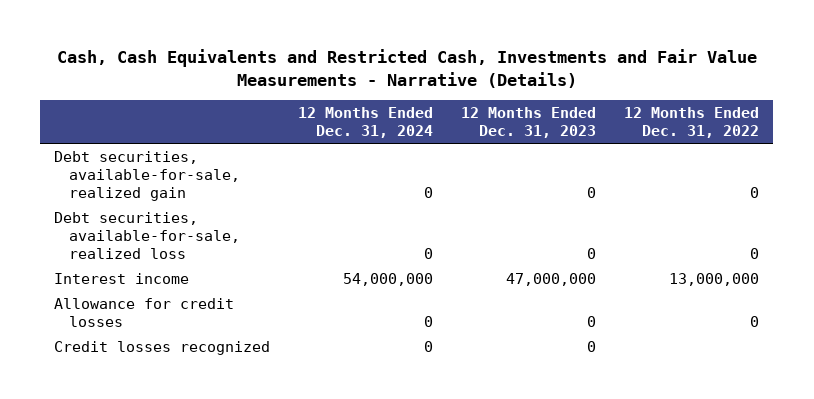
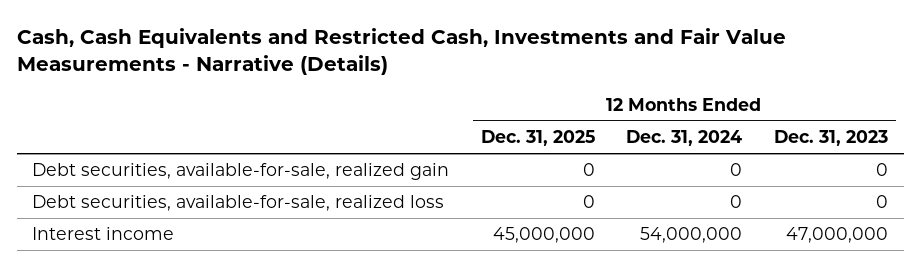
[624,107,760,139] 12 Months Ended Dec. 31, 2022 -> none
none -> [480,130,595,147] Dec. 31, 2025
[54,297,235,327] Allowance for credit losses -> none
[54,340,271,355] Credit losses recognized -> none

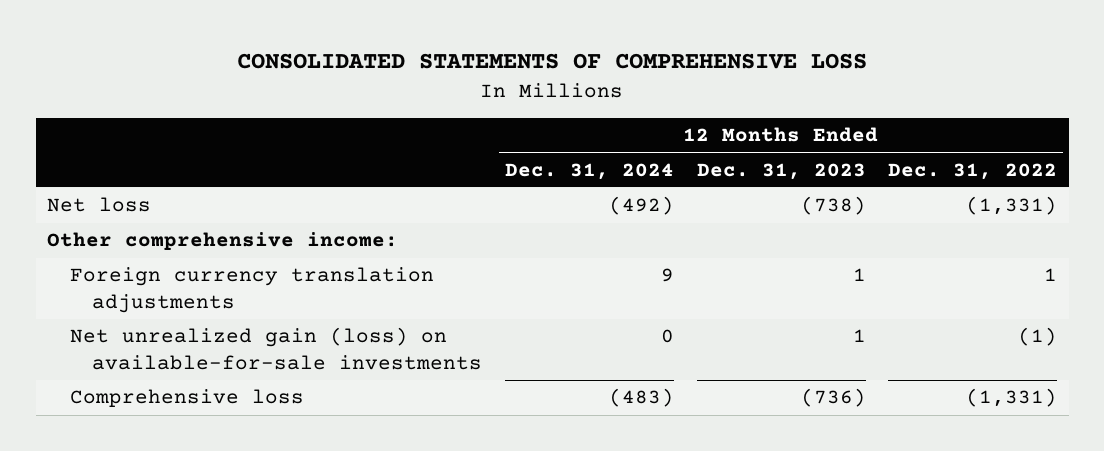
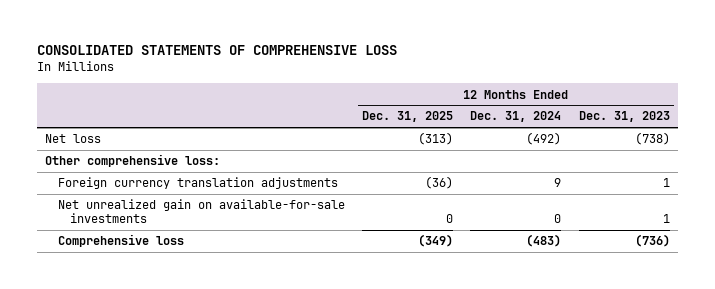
[888,162,1058,180] Dec. 31, 2022 -> none
none -> [361,111,453,123] Dec. 31, 2025
[46,232,398,251] Other comprehensive income: -> [45,154,221,168] Other comprehensive loss:
[69,327,483,370] Net unrealized gain (loss) on available-for-sale investments -> [57,199,345,224] Net unrealized gain on available-for-sale investments

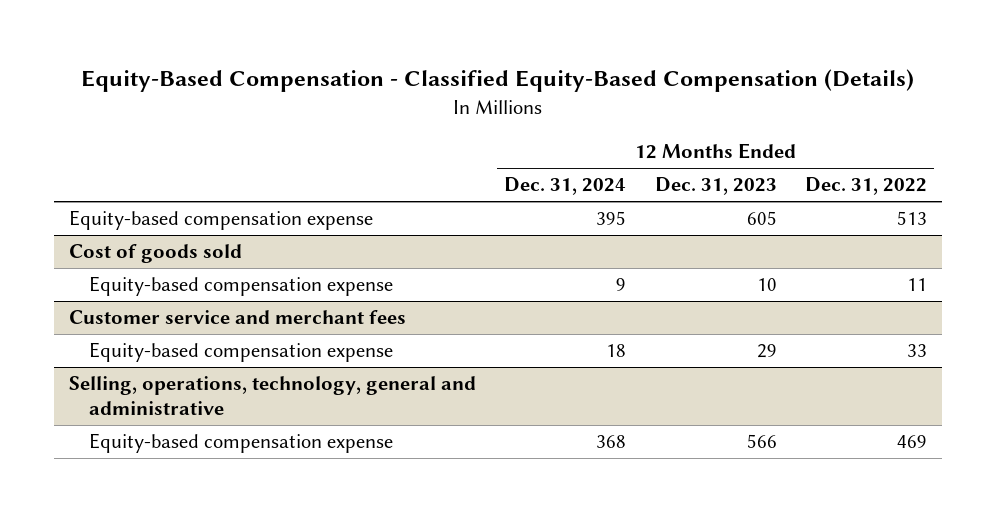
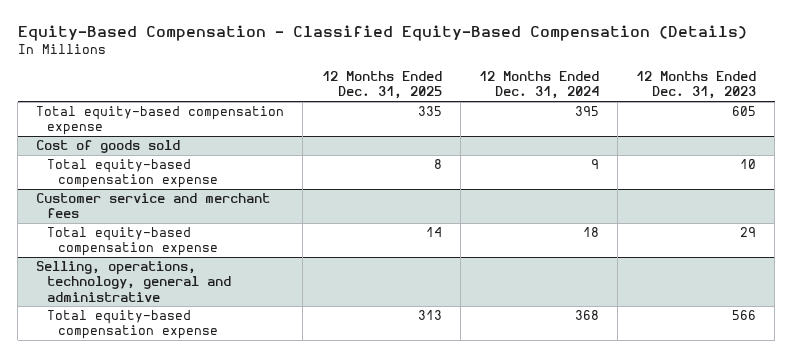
[805,177,928,196] Dec. 31, 2022 -> none
none -> [321,71,442,100] 12 Months Ended Dec. 31, 2025
[68,210,373,231] Equity-based compensation expense -> [36,106,285,136] Total equity-based compensation expense
[88,276,393,297] Equity-based compensation expense -> [47,159,219,189] Total equity-based compensation expense
[88,342,393,363] Equity-based compensation expense -> [47,227,219,257] Total equity-based compensation expense
[88,433,393,454] Equity-based compensation expense -> [47,310,219,340] Total equity-based compensation expense

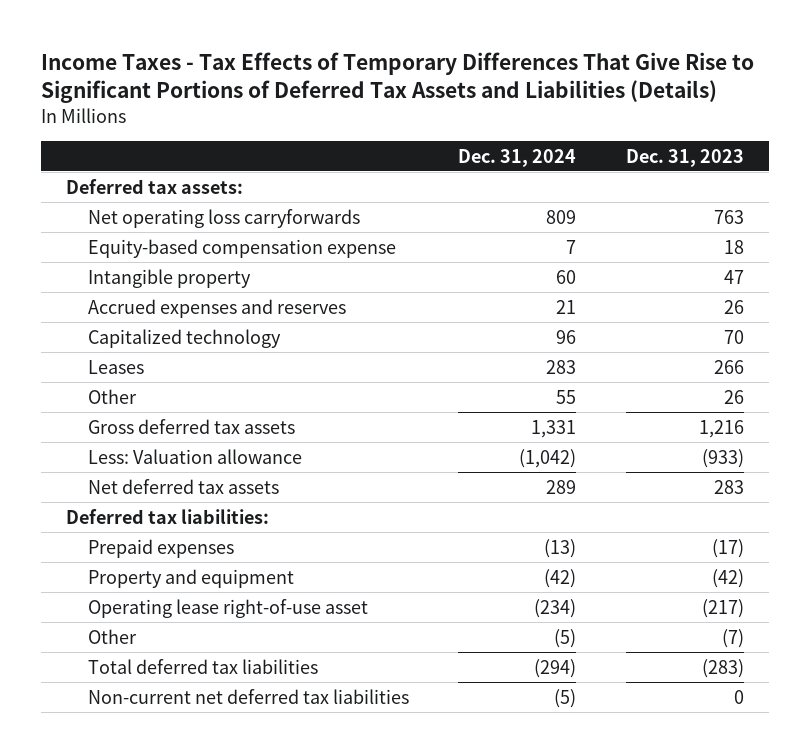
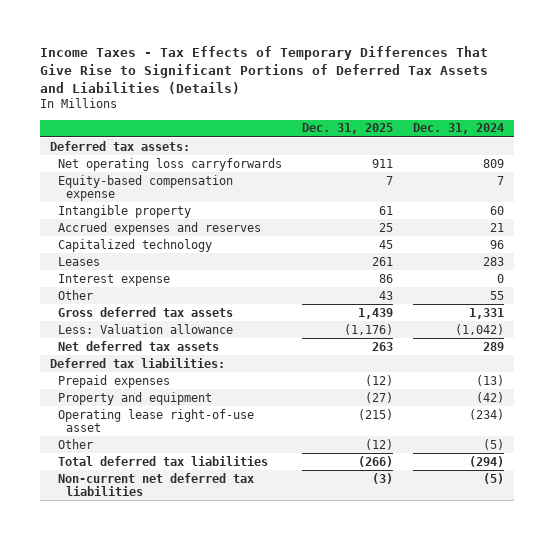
[626,148,745,167] Dec. 31, 2023 -> none
none -> [301,123,393,135] Dec. 31, 2025
none -> [57,273,170,286] Interest expense

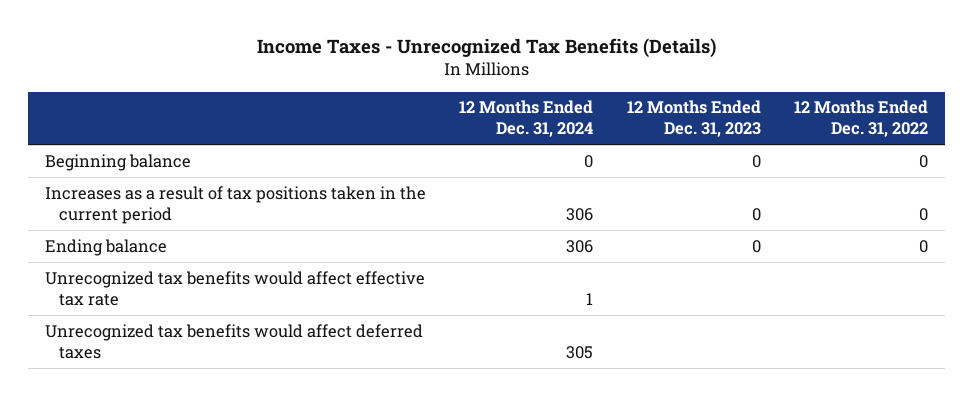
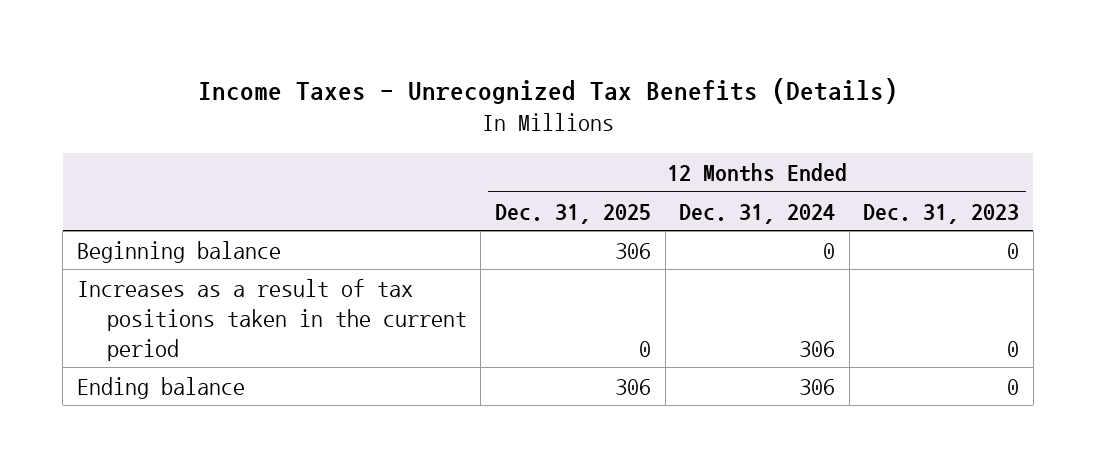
[794,100,929,138] 12 Months Ended Dec. 31, 2022 -> none
none -> [495,203,652,224] Dec. 31, 2025
[44,270,425,306] Unrecognized tax benefits would affect effective tax rate -> none
[44,323,423,359] Unrecognized tax benefits would affect deferred taxes -> none

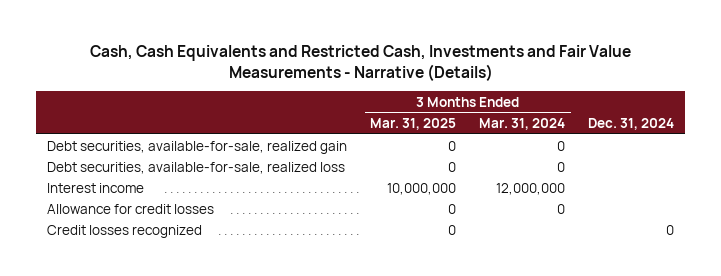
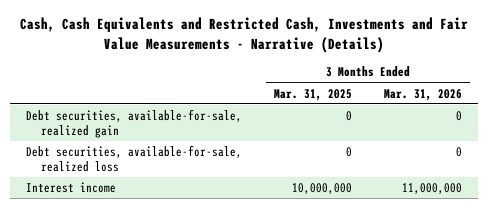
[478,117,565,130] Mar. 31, 2024 -> none
[587,117,674,130] Dec. 31, 2024 -> none
none -> [383,88,462,101] Mar. 31, 2026
[47,203,215,214] Allowance for credit losses -> none
[47,224,203,238] Credit losses recognized -> none

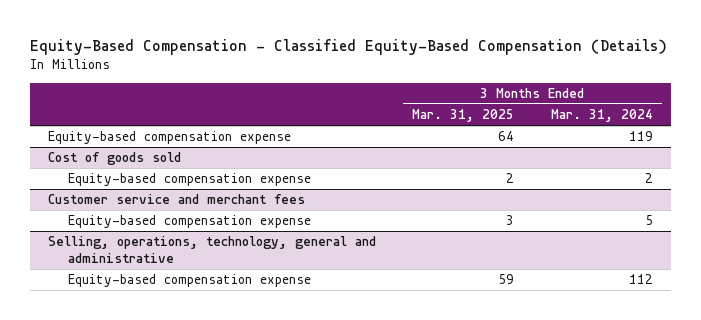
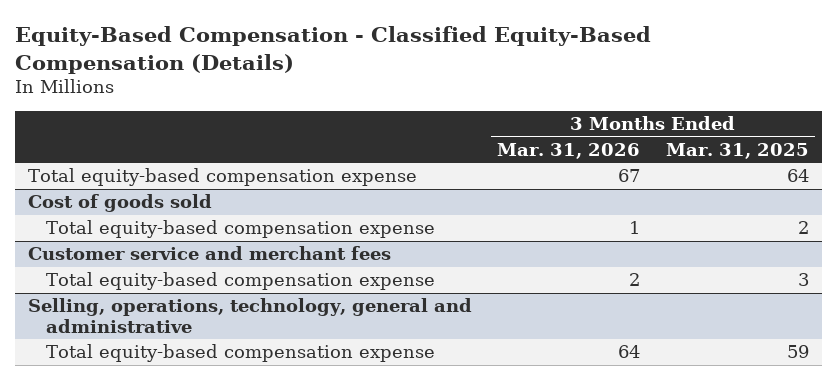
[550,109,653,123] Mar. 31, 2024 -> none
none -> [497,142,641,159] Mar. 31, 2026
[48,131,292,145] Equity-based compensation expense -> [27,168,417,187] Total equity-based compensation expense
[68,173,312,187] Equity-based compensation expense -> [45,220,435,239] Total equity-based compensation expense
[68,215,312,229] Equity-based compensation expense -> [45,272,435,291] Total equity-based compensation expense
[68,274,312,288] Equity-based compensation expense -> [45,344,435,363] Total equity-based compensation expense

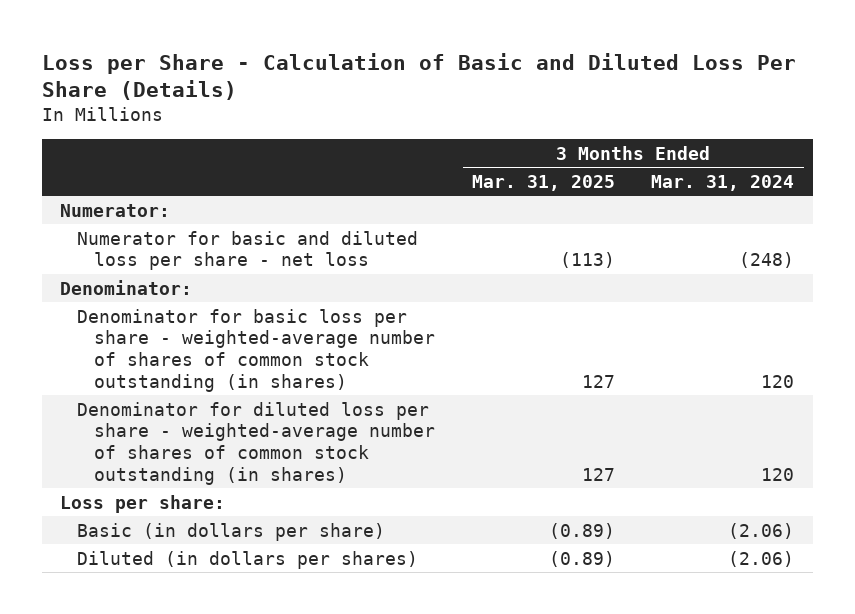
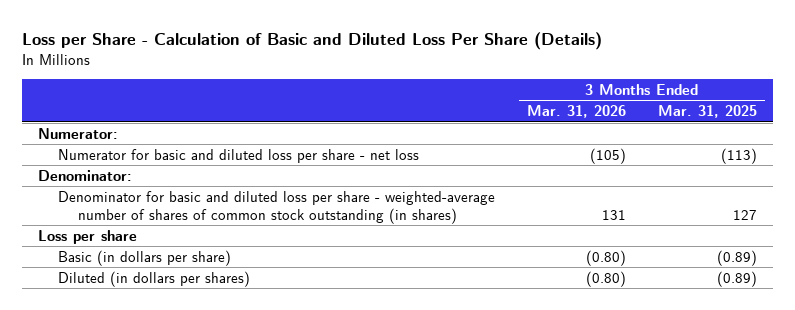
[651,174,795,191] Mar. 31, 2024 -> none
none -> [527,105,627,119] Mar. 31, 2026
[77,401,436,485] Denominator for diluted loss per share - weighted-average number of shares of common stock outstanding (in shares) -> none
[77,308,436,392] Denominator for basic loss per share - weighted-average number of shares of common stock outstanding (in shares) -> [58,190,496,224] Denominator for basic and diluted loss per share - weighted-average number of shares of common stock outstanding (in shares)
[60,494,226,513] Loss per share: -> [38,229,138,244] Loss per share

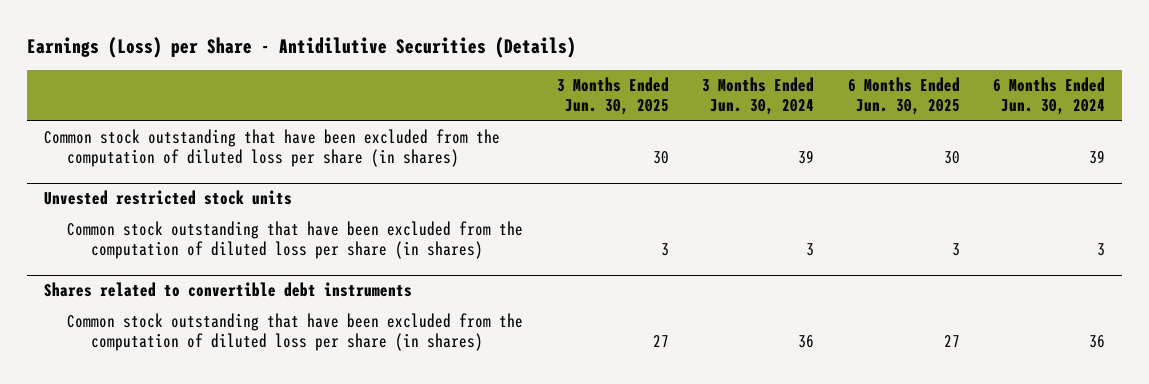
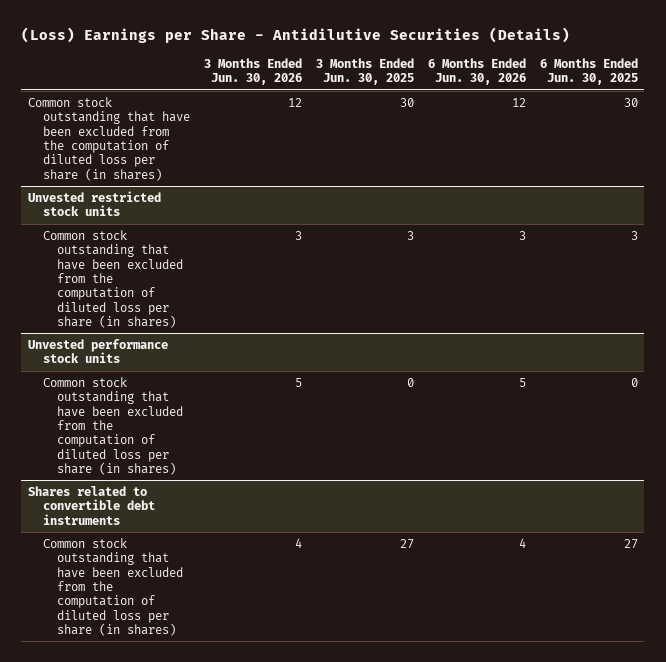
[26,36,576,58] Earnings (Loss) per Share - Antidilutive Securities (Details) -> [21,26,571,43] (Loss) Earnings per Share - Antidilutive Securities (Details)
[702,77,815,116] 3 Months Ended Jun. 30, 2024 -> none
[993,77,1106,116] 6 Months Ended Jun. 30, 2024 -> none
none -> [203,57,302,86] 3 Months Ended Jun. 30, 2026
none -> [427,57,526,86] 6 Months Ended Jun. 30, 2026
none -> [28,338,169,364] Unvested performance stock units
none -> [42,376,184,475] Common stock outstanding that have been excluded from the computation of diluted loss per share (in shares)

